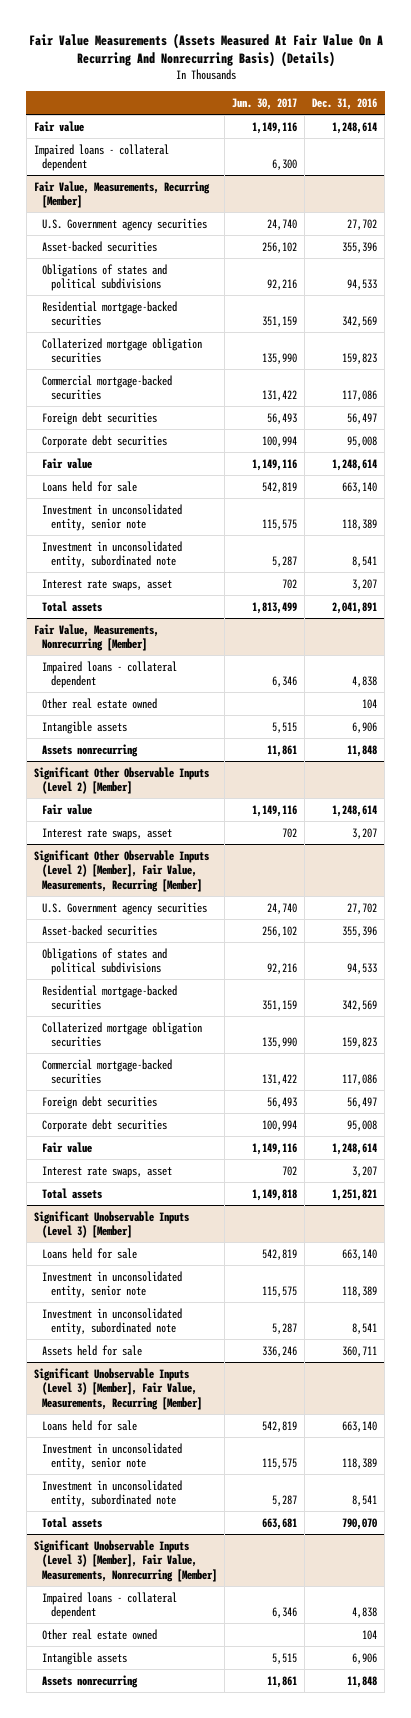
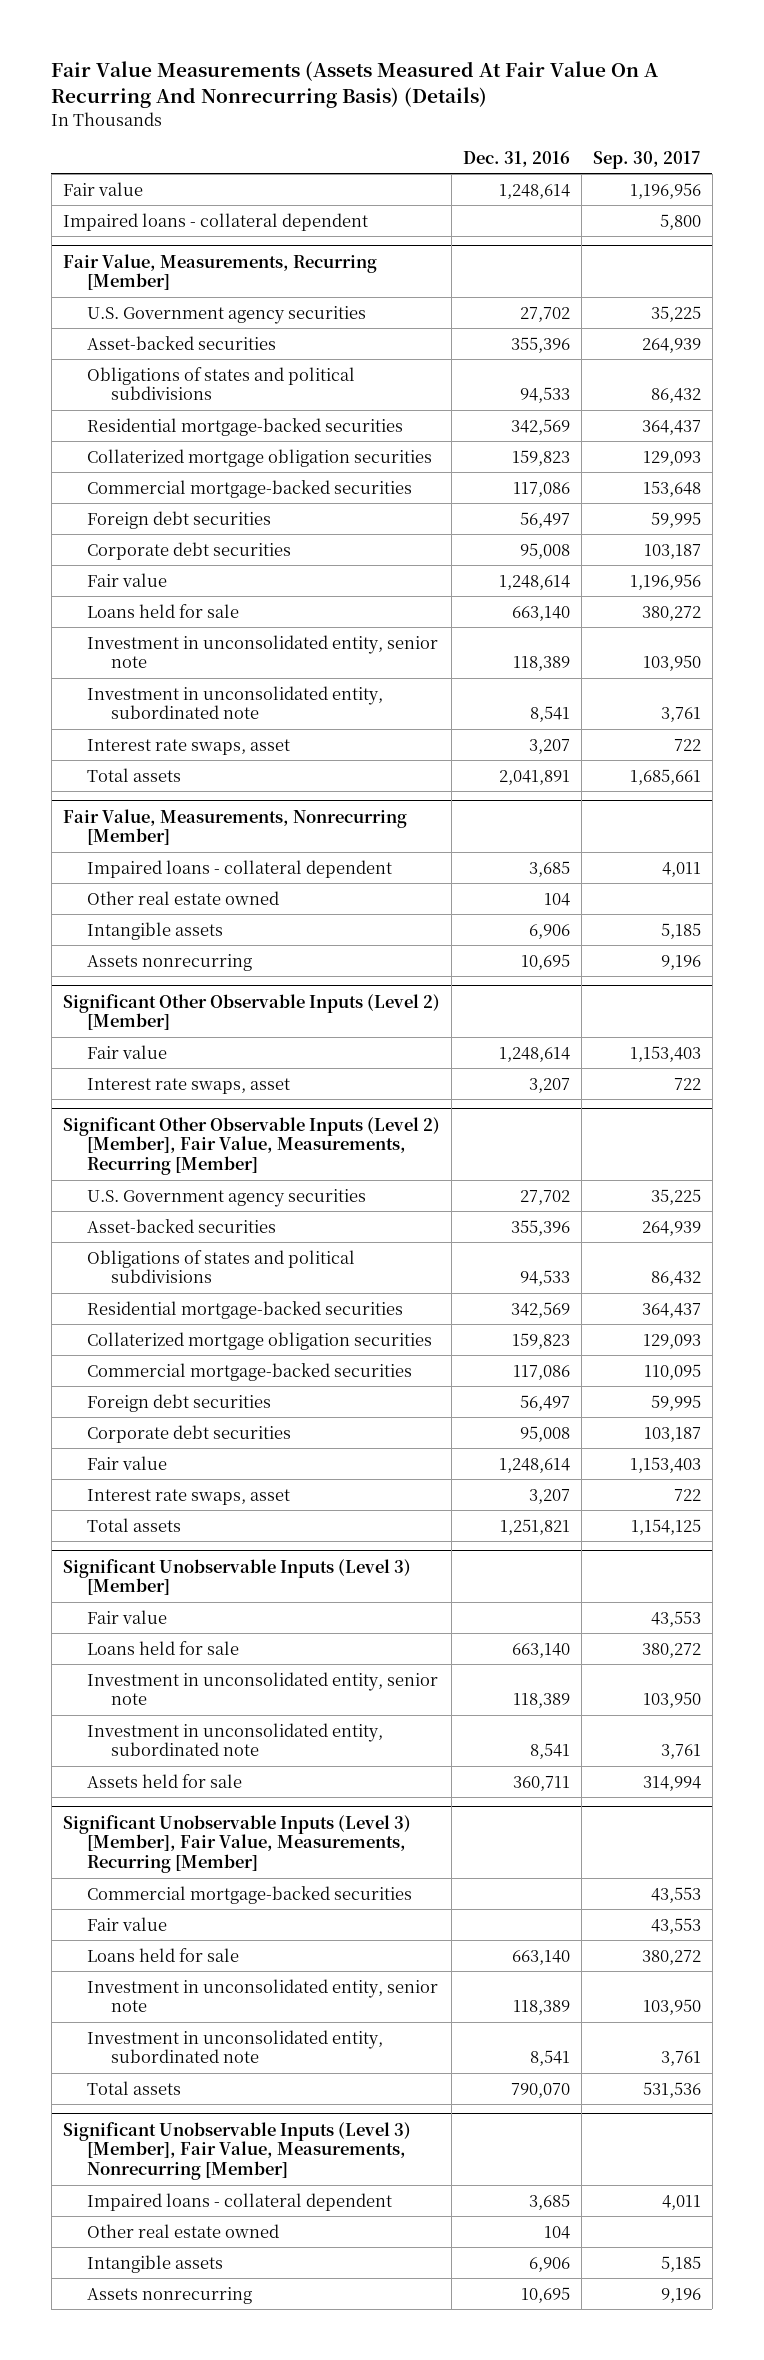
[232,97,298,110] Jun. 30, 2017 -> none
none -> [592,150,701,169] Sep. 30, 2017
[352,676,378,688] 4,838 -> [528,860,570,877] 3,685
[347,744,378,757] 11,848 -> [520,953,570,970] 10,695
none -> [87,1609,168,1624] Fair value
none -> [87,1885,413,1904] Commercial mortgage-backed securities
none -> [87,1916,168,1931] Fair value
[352,1607,378,1619] 4,838 -> [528,2193,570,2210] 3,685
[347,1675,378,1688] 11,848 -> [520,2286,570,2303] 10,695

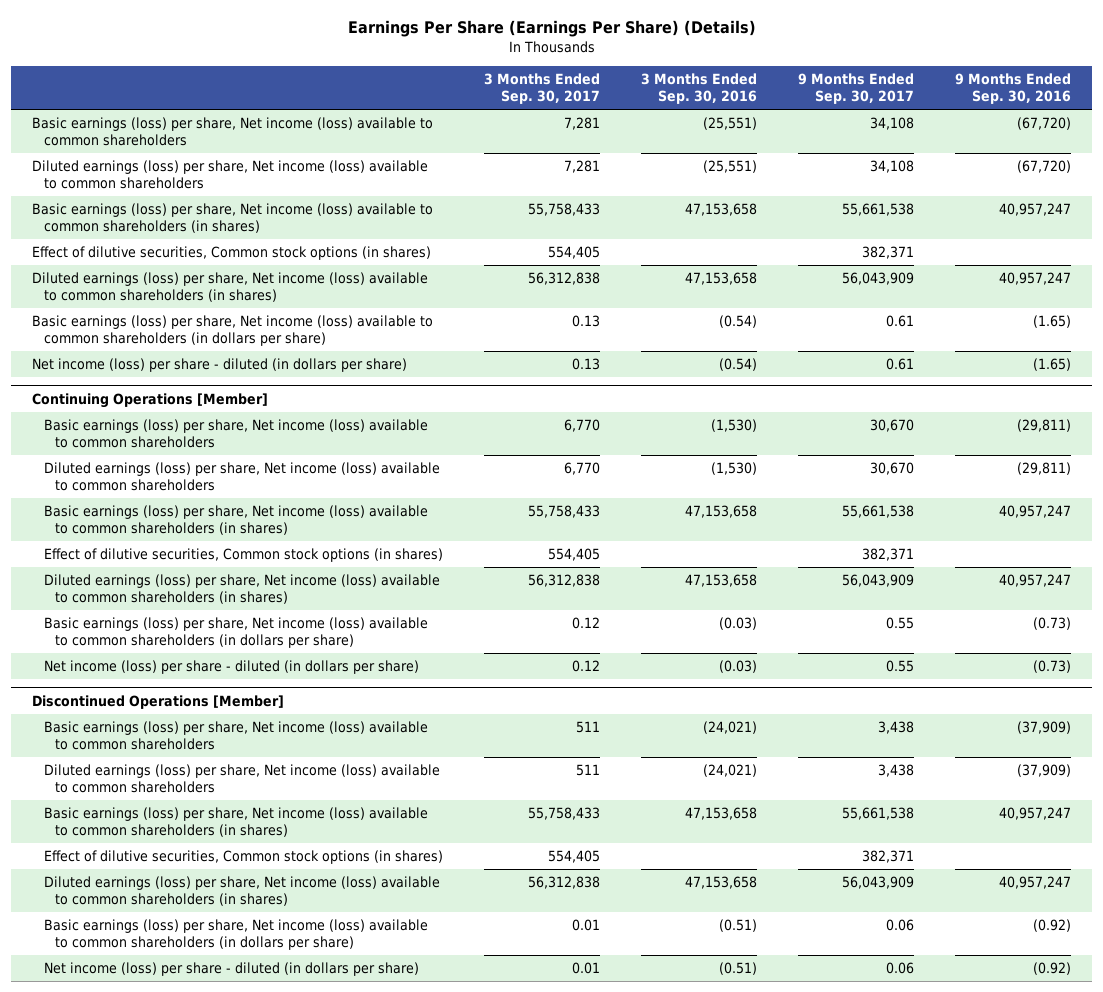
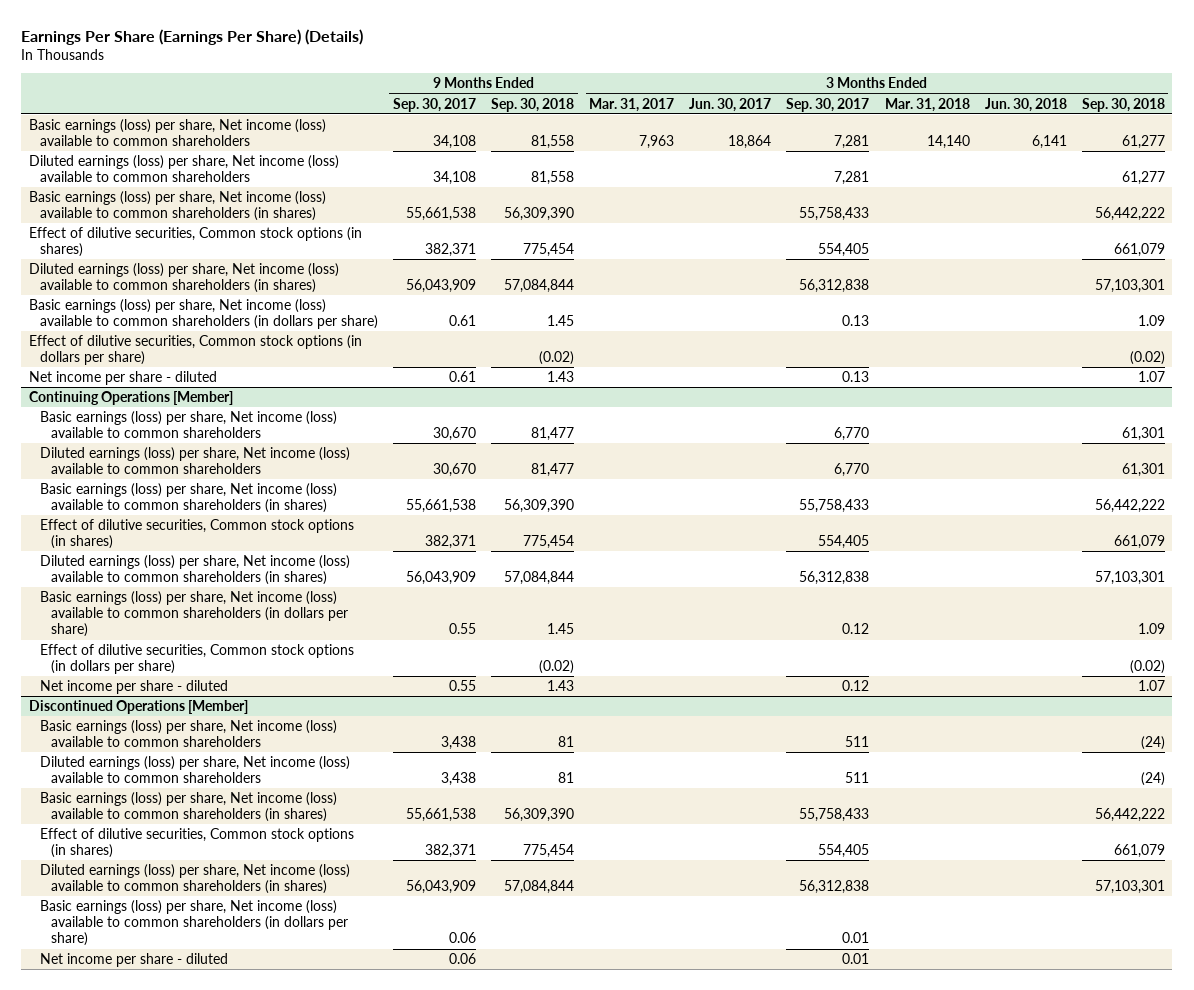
[641,72,758,105] 3 Months Ended Sep. 30, 2016 -> none
[955,72,1072,105] 9 Months Ended Sep. 30, 2016 -> none
none -> [491,97,575,112] Sep. 30, 2018
none -> [589,97,675,112] Mar. 31, 2017
none -> [689,97,772,112] Jun. 30, 2017
none -> [884,97,970,112] Mar. 31, 2018
none -> [984,97,1067,112] Jun. 30, 2018
none -> [1081,97,1165,112] Sep. 30, 2018
none -> [28,334,362,366] Effect of dilutive securities, Common stock options (in dollars per share)
[31,358,407,373] Net income (loss) per share - diluted (in dollars per share) -> [28,370,217,385] Net income per share - diluted
none -> [40,643,355,675] Effect of dilutive securities, Common stock options (in dollars per share)
[43,660,419,675] Net income (loss) per share - diluted (in dollars per share) -> [40,679,229,694] Net income per share - diluted
[43,962,419,977] Net income (loss) per share - diluted (in dollars per share) -> [40,952,229,967] Net income per share - diluted

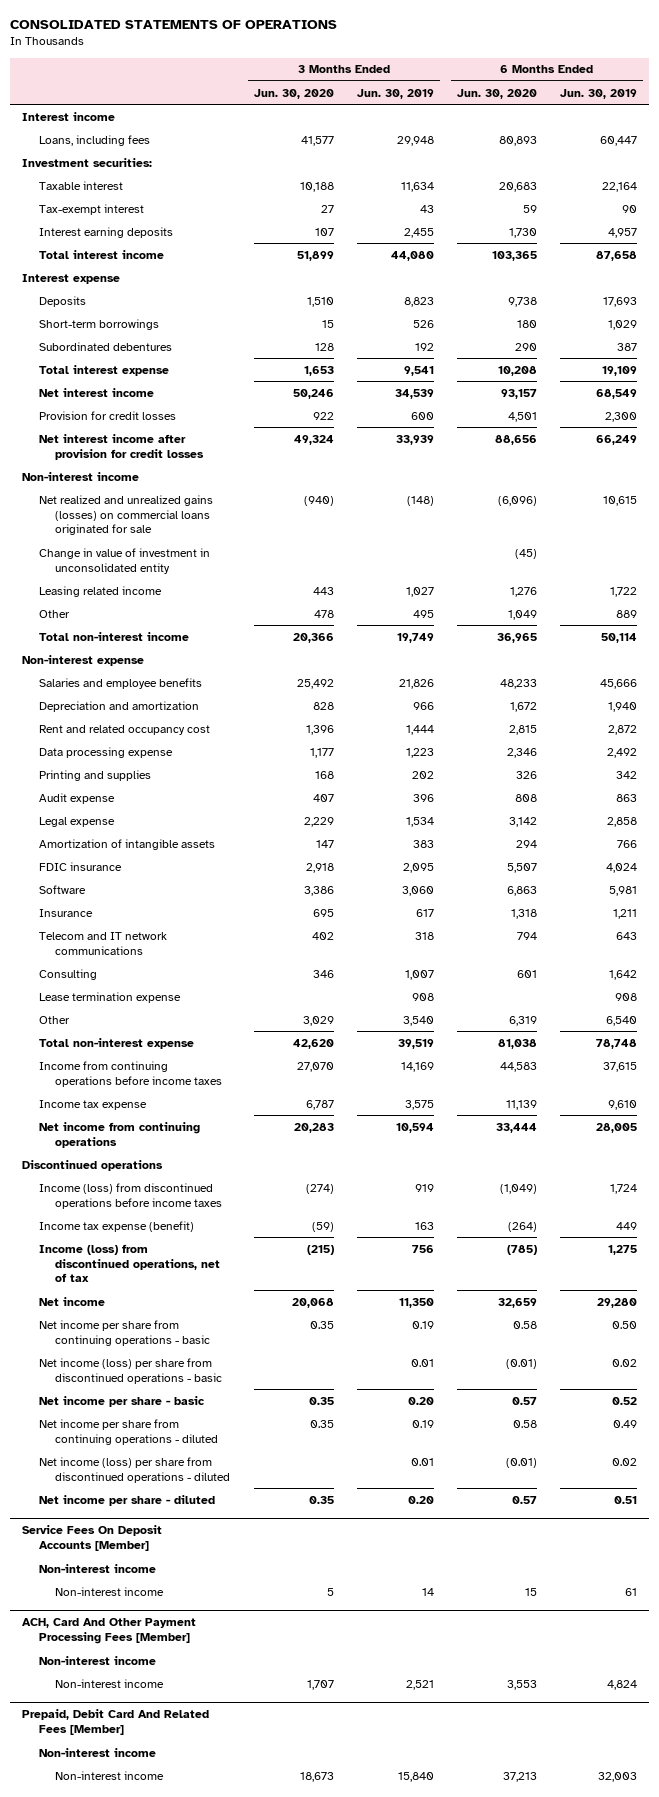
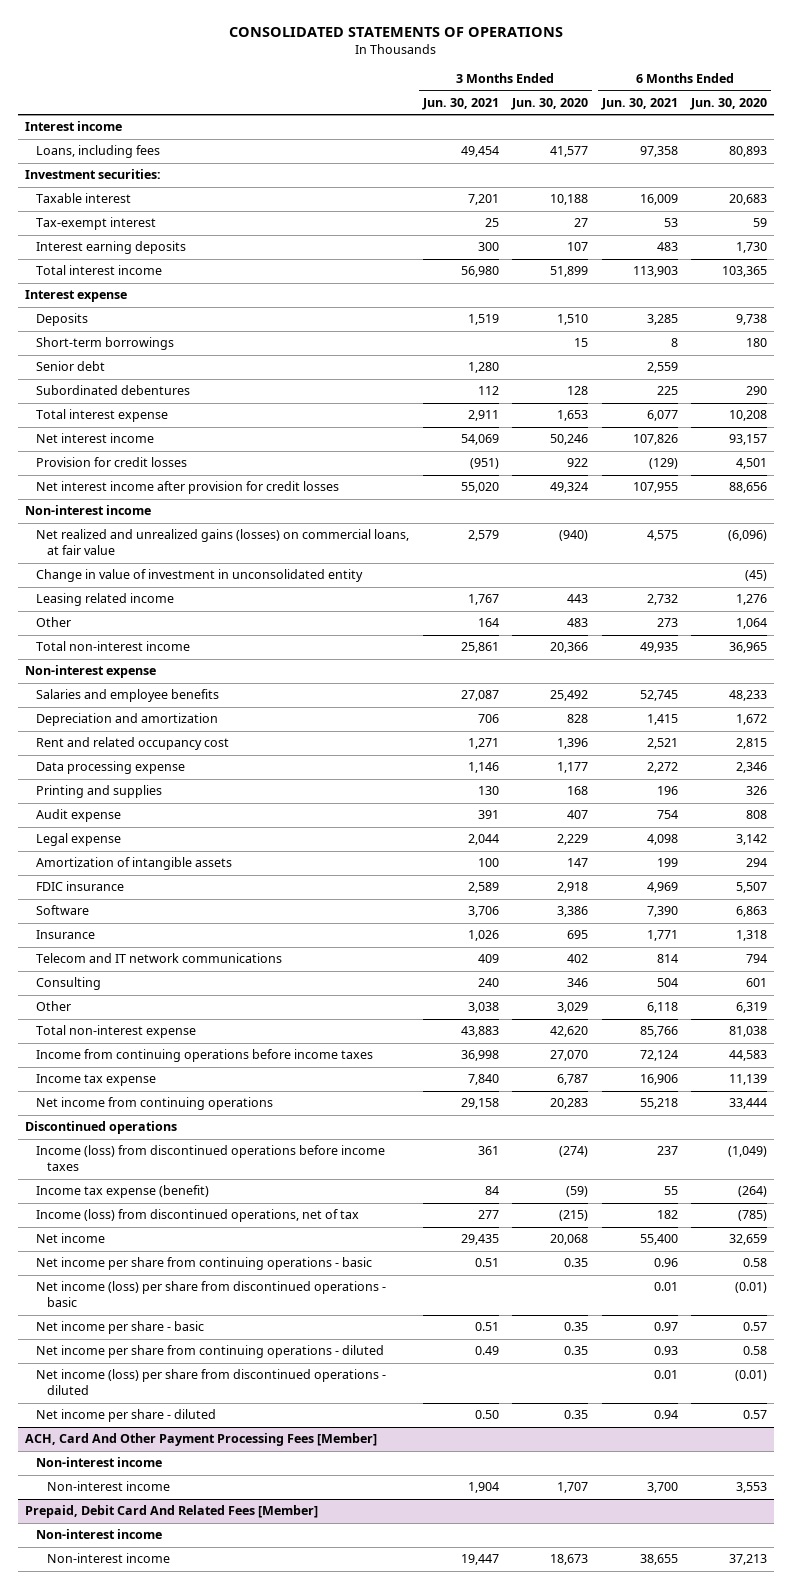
[356,88,434,99] Jun. 30, 2019 -> none
[560,88,638,99] Jun. 30, 2019 -> none
none -> [421,97,499,110] Jun. 30, 2021
none -> [600,97,678,110] Jun. 30, 2021
none -> [35,361,105,372] Senior debt
[38,494,213,536] Net realized and unrealized gains (losses) on commercial loans originated for sale -> [35,529,409,556] Net realized and unrealized gains (losses) on commercial loans, at fair value
[313,609,334,618] 478 -> [567,618,589,628] 483
[508,609,538,620] 1,049 -> [736,618,768,630] 1,064
[38,991,181,1003] Lease termination expense -> none
[21,1525,162,1551] Service Fees On Deposit Accounts [Member] -> none
[38,1563,156,1573] Non-interest income -> none
[55,1586,165,1596] Non-interest income -> none

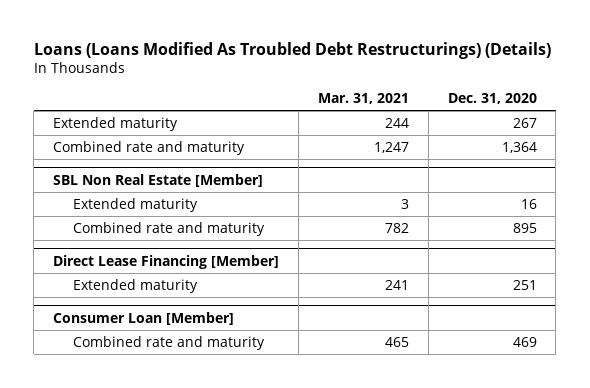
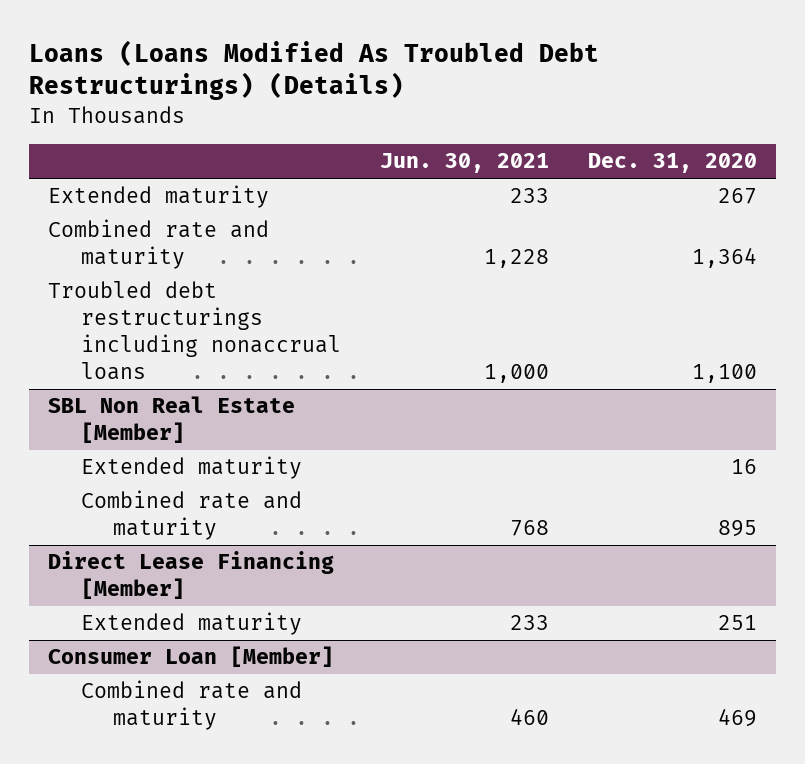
[317,92,409,104] Mar. 31, 2021 -> none
none -> [379,153,549,174] Jun. 30, 2021
none -> [48,281,341,381] Troubled debt restructurings including nonaccrual loans

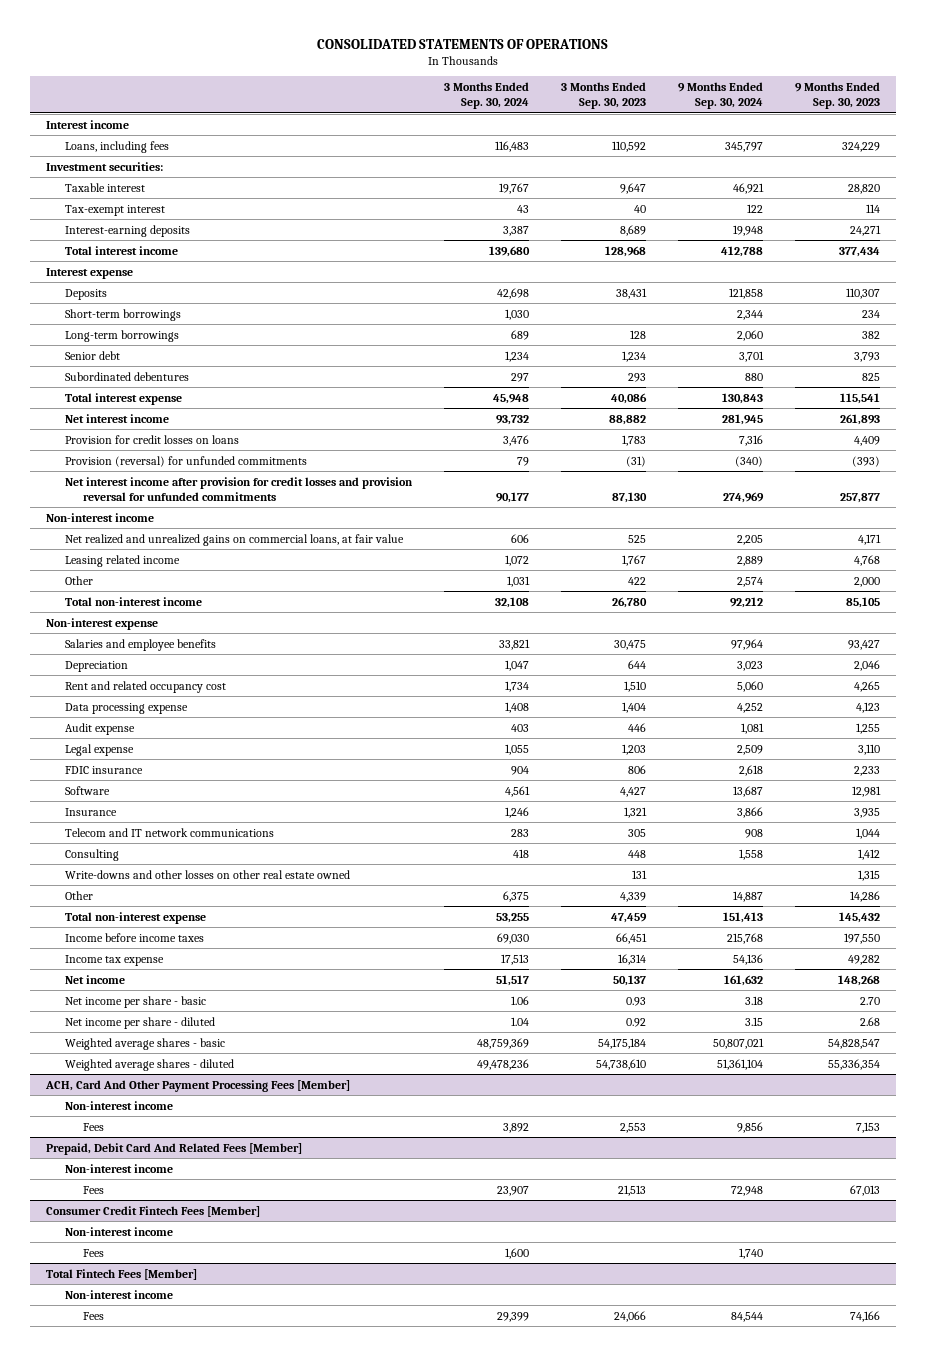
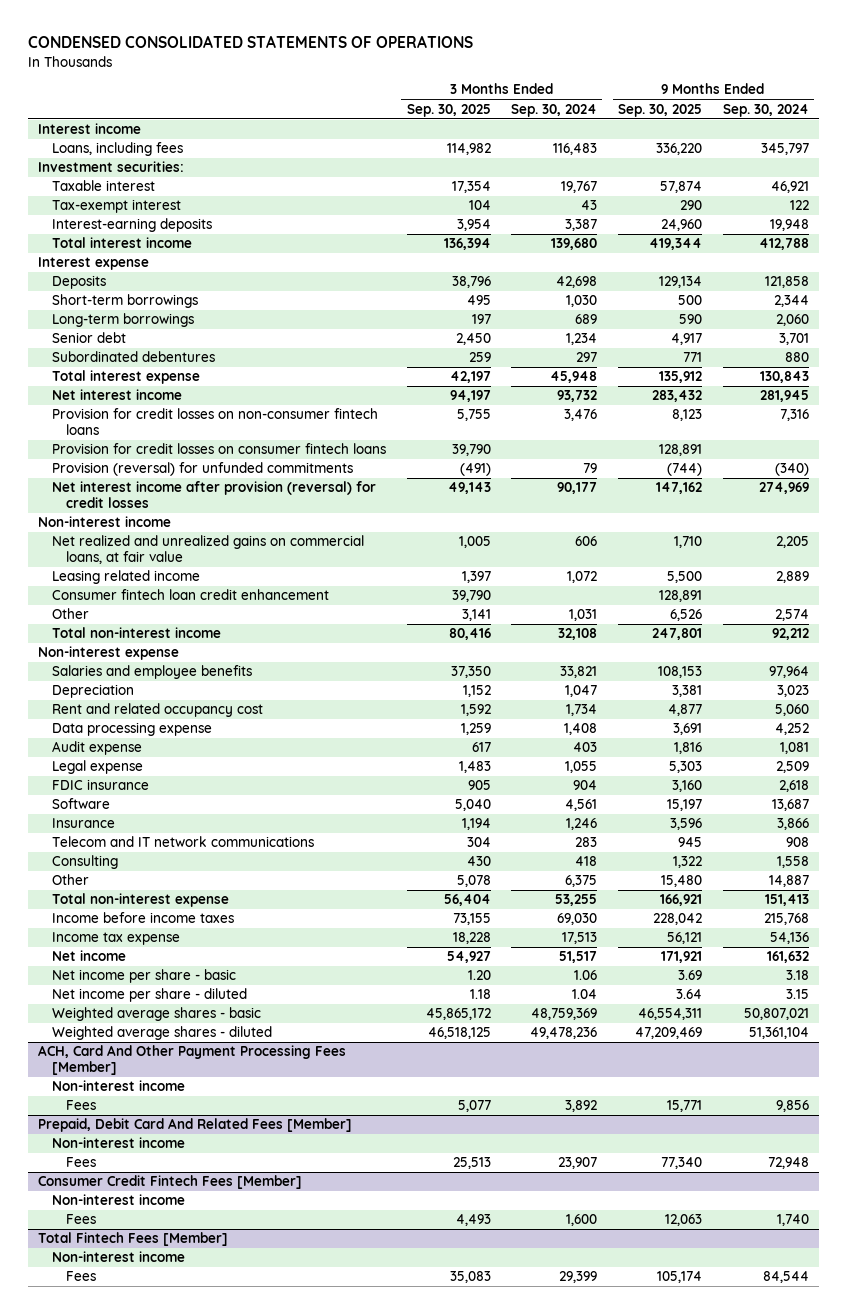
[317,38,609,49] CONSOLIDATED STATEMENTS OF OPERATIONS -> [27,35,473,49] CONDENSED CONSOLIDATED STATEMENTS OF OPERATIONS
[561,81,647,110] 3 Months Ended Sep. 30, 2023 -> none
[795,81,881,110] 9 Months Ended Sep. 30, 2023 -> none
none -> [406,103,491,117] Sep. 30, 2025
none -> [617,103,702,117] Sep. 30, 2025
[64,434,239,444] Provision for credit losses on loans -> [51,408,378,436] Provision for credit losses on non-consumer fintech loans
none -> [51,443,386,455] Provision for credit losses on consumer fintech loans
[64,476,413,501] Net interest income after provision for credit losses and provision reversal for unfunded commitments -> [51,481,376,509] Net interest income after provision (reversal) for credit losses
none -> [51,589,329,601] Consumer fintech loan credit enhancement
[64,869,350,879] Write-downs and other losses on other real estate owned -> none

